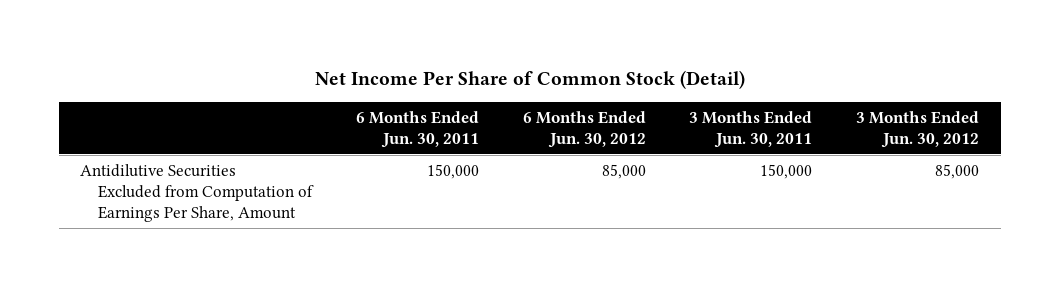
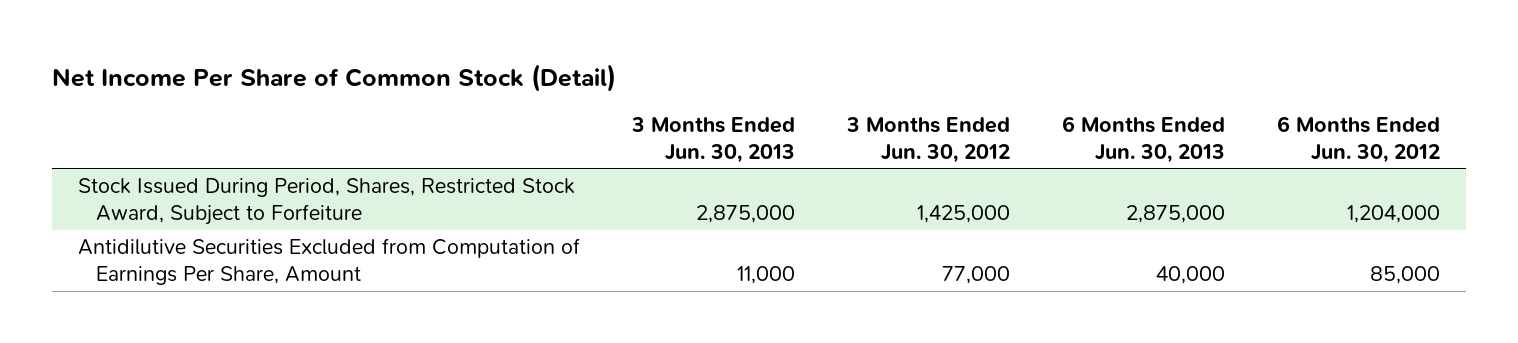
[356,110,480,148] 6 Months Ended Jun. 30, 2011 -> none
[689,110,813,148] 3 Months Ended Jun. 30, 2011 -> none
none -> [631,116,796,164] 3 Months Ended Jun. 30, 2013
none -> [1062,115,1226,164] 6 Months Ended Jun. 30, 2013
none -> [78,178,576,226] Stock Issued During Period, Shares, Restricted Stock Award, Subject to Forfeiture
[934,164,979,180] 85,000 -> [942,266,1011,285] 77,000

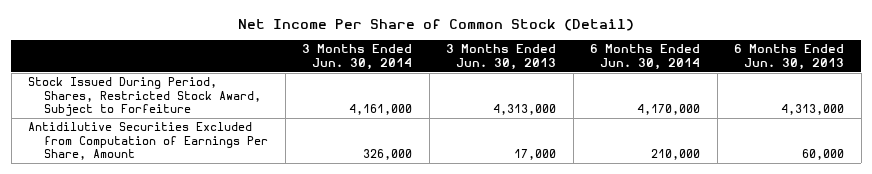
[846,116,1011,164] 3 Months Ended Jun. 30, 2012 -> none
[1277,115,1441,164] 6 Months Ended Jun. 30, 2012 -> none
none -> [302,44,413,71] 3 Months Ended Jun. 30, 2014
none -> [590,44,701,71] 6 Months Ended Jun. 30, 2014
[696,205,796,224] 2,875,000 -> [493,104,557,116] 4,313,000
[1126,205,1226,224] 2,875,000 -> [781,104,845,116] 4,313,000
[737,266,796,285] 11,000 -> [514,149,557,161] 17,000
[1156,266,1226,285] 40,000 -> [802,149,845,161] 60,000

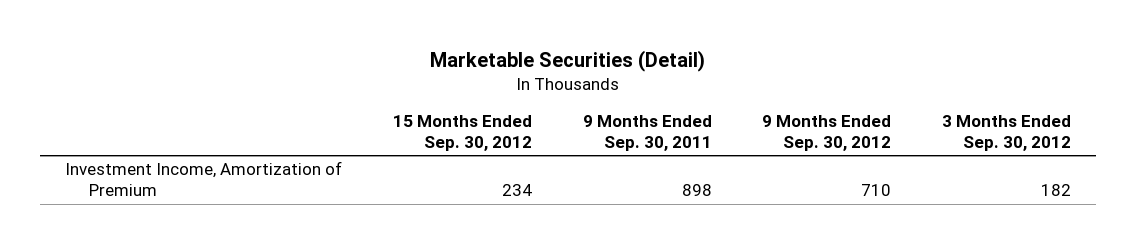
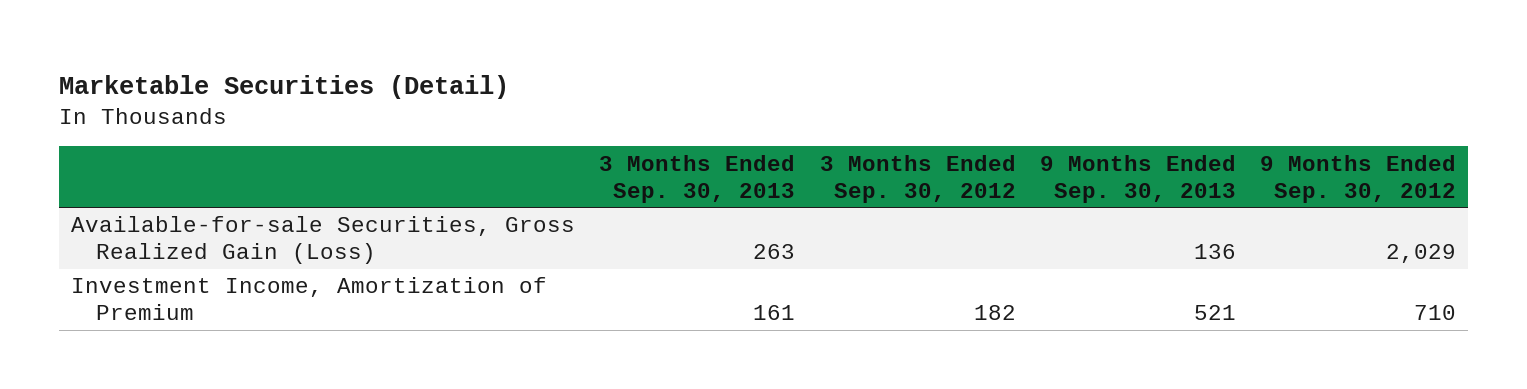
[393,114,533,151] 15 Months Ended Sep. 30, 2012 -> none
[582,114,712,151] 9 Months Ended Sep. 30, 2011 -> none
none -> [599,154,796,203] 3 Months Ended Sep. 30, 2013
none -> [1039,154,1236,203] 9 Months Ended Sep. 30, 2013
none -> [71,216,576,265] Available-for-sale Securities, Gross Realized Gain (Loss)

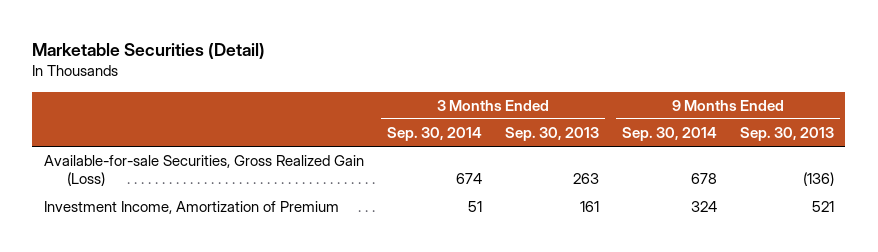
[819,154,1016,203] 3 Months Ended Sep. 30, 2012 -> none
[1259,154,1456,203] 9 Months Ended Sep. 30, 2012 -> none
none -> [386,127,482,142] Sep. 30, 2014
none -> [621,127,717,142] Sep. 30, 2014
[1193,244,1236,260] 136 -> [802,172,834,187] (136)

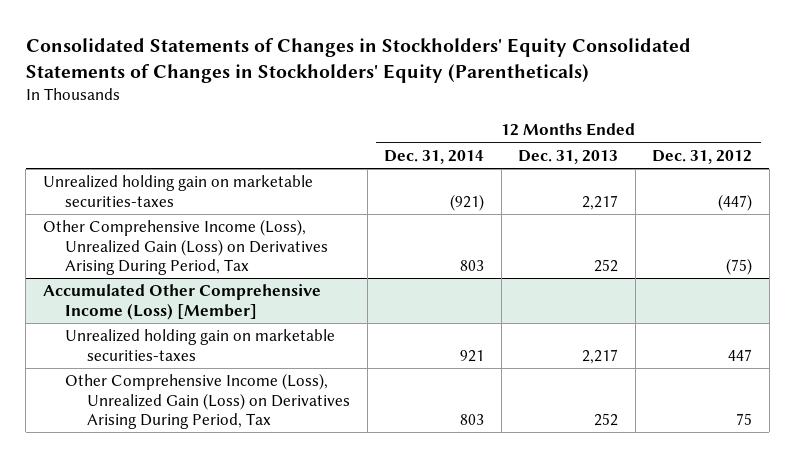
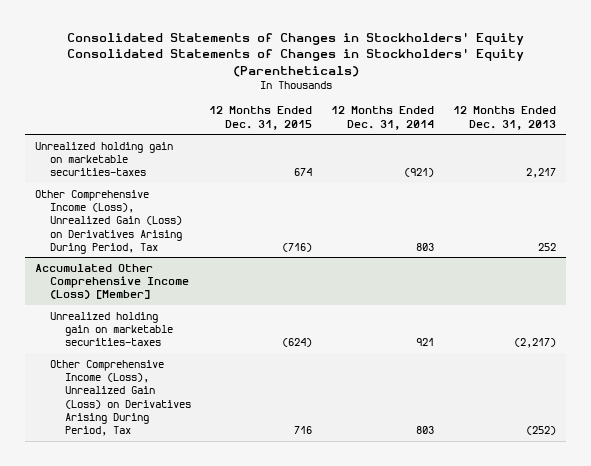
[652,149,753,164] Dec. 31, 2012 -> none
none -> [209,106,313,130] 12 Months Ended Dec. 31, 2015
[582,348,619,364] 2,217 -> [514,338,557,349] (2,217)
[594,413,619,427] 252 -> [526,426,557,436] (252)

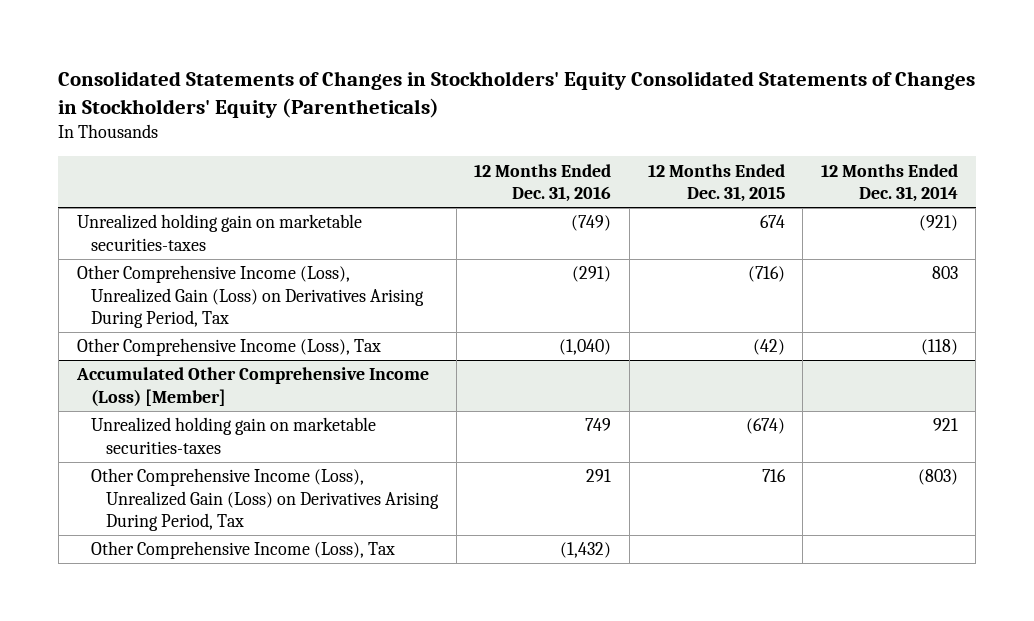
[453,106,557,130] 12 Months Ended Dec. 31, 2013 -> none
none -> [474,163,612,203] 12 Months Ended Dec. 31, 2016
none -> [76,338,381,357] Other Comprehensive Income (Loss), Tax
[282,338,313,348] (624) -> [745,418,785,435] (674)
[416,426,435,435] 803 -> [917,469,958,486] (803)
none -> [91,541,396,560] Other Comprehensive Income (Loss), Tax

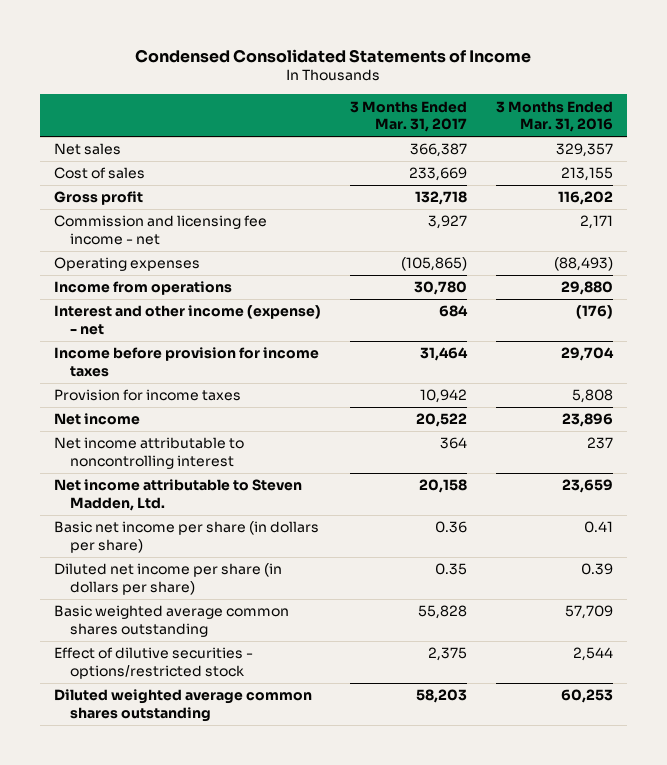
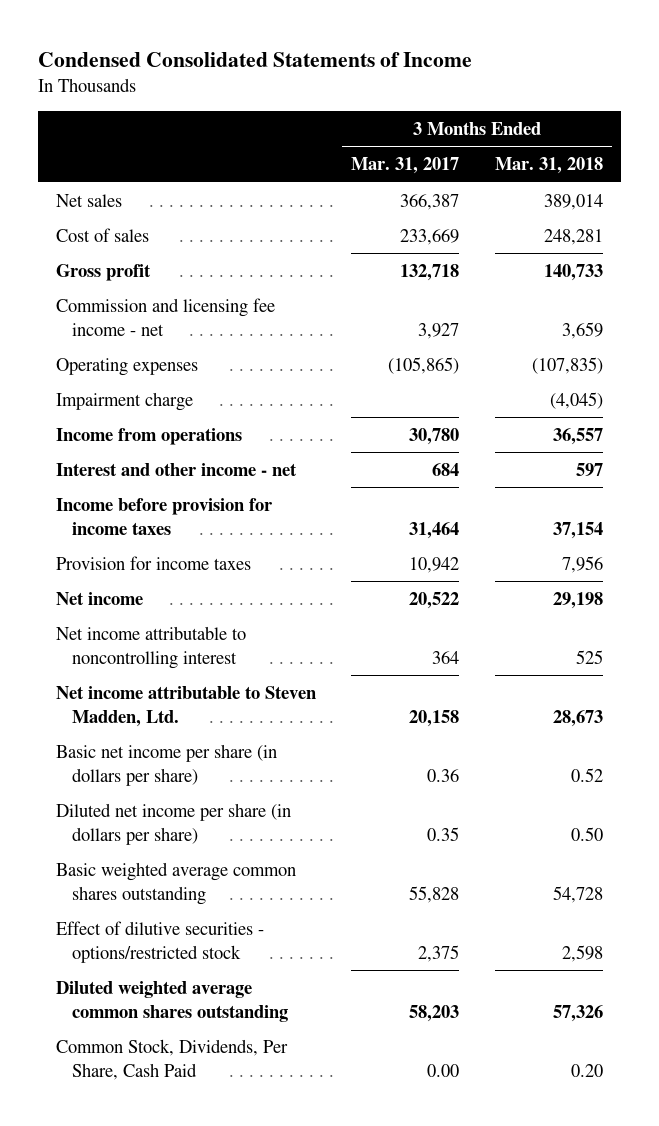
[495,100,613,133] 3 Months Ended Mar. 31, 2016 -> none
none -> [494,157,603,175] Mar. 31, 2018
none -> [55,391,193,411] Impairment charge
[54,305,322,335] Interest and other income (expense) - net -> [55,462,297,476] Interest and other income - net
none -> [55,1038,288,1080] Common Stock, Dividends, Per Share, Cash Paid

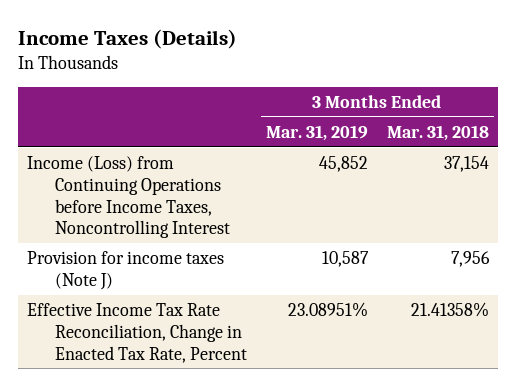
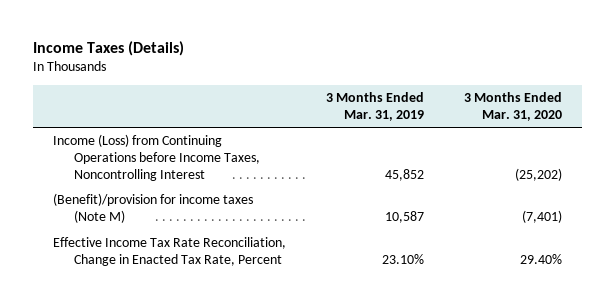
[386,124,489,141] Mar. 31, 2018 -> none
none -> [463,91,562,121] 3 Months Ended Mar. 31, 2020
[27,250,225,290] Provision for income taxes (Note J) -> [52,193,253,224] (Benefit)/provision for income taxes (Note M)
[287,301,368,317] 23.08951% -> [381,254,424,265] 23.10%

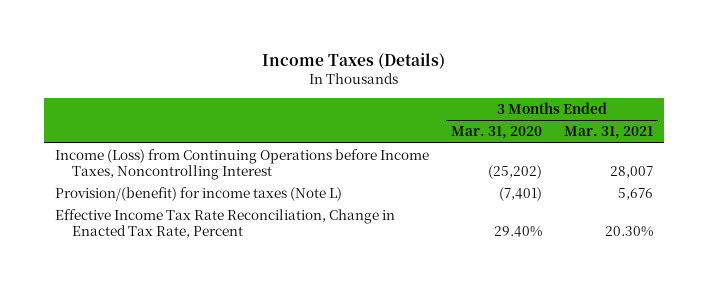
[325,91,424,121] 3 Months Ended Mar. 31, 2019 -> none
none -> [563,126,653,140] Mar. 31, 2021
[52,193,253,224] (Benefit)/provision for income taxes (Note M) -> [55,187,343,202] Provision/(benefit) for income taxes (Note L)

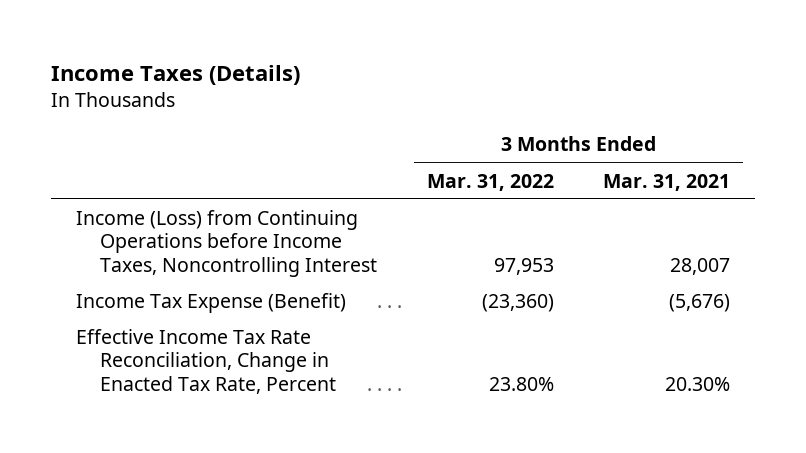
[451,126,543,140] Mar. 31, 2020 -> none
none -> [426,173,554,191] Mar. 31, 2022
[55,187,343,202] Provision/(benefit) for income taxes (Note L) -> [75,293,346,314] Income Tax Expense (Benefit)
[617,188,653,201] 5,676 -> [669,294,731,313] (5,676)

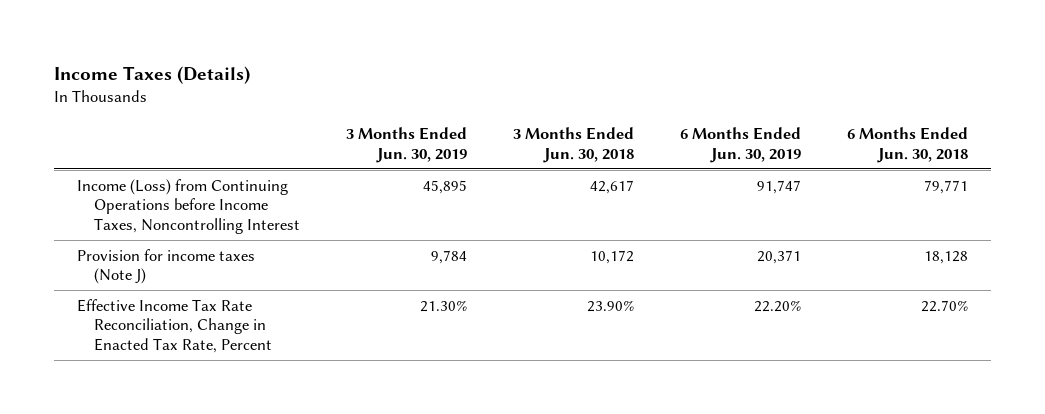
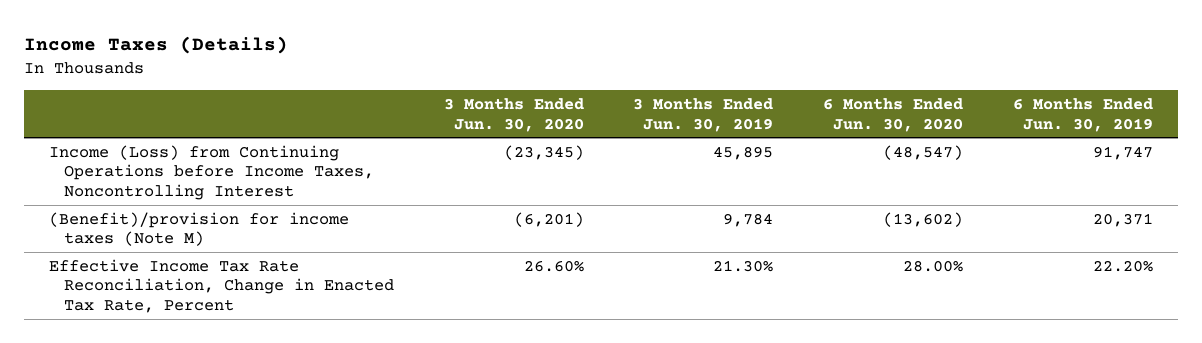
[512,126,634,163] 3 Months Ended Jun. 30, 2018 -> none
[846,126,968,163] 6 Months Ended Jun. 30, 2018 -> none
none -> [443,97,584,132] 3 Months Ended Jun. 30, 2020
none -> [823,97,964,132] 6 Months Ended Jun. 30, 2020
[77,248,256,285] Provision for income taxes (Note J) -> [48,211,349,247] (Benefit)/provision for income taxes (Note M)

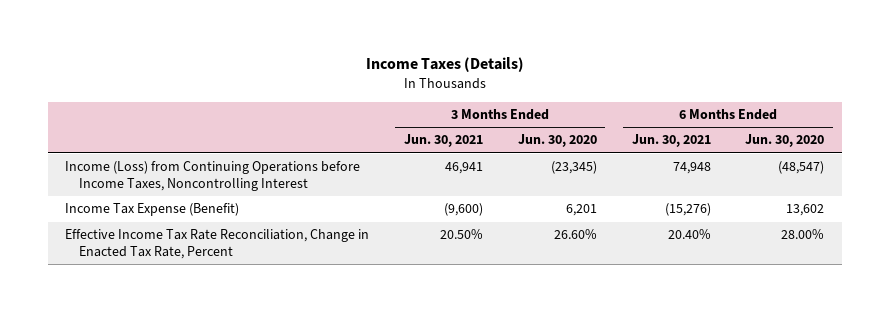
[633,97,774,132] 3 Months Ended Jun. 30, 2019 -> none
[1013,97,1154,132] 6 Months Ended Jun. 30, 2019 -> none
none -> [403,134,483,148] Jun. 30, 2021
none -> [631,134,711,148] Jun. 30, 2021
[48,211,349,247] (Benefit)/provision for income taxes (Note M) -> [65,203,240,217] Income Tax Expense (Benefit)
[513,211,584,227] (6,201) -> [565,204,597,217] 6,201
[883,211,964,227] (13,602) -> [786,204,825,217] 13,602

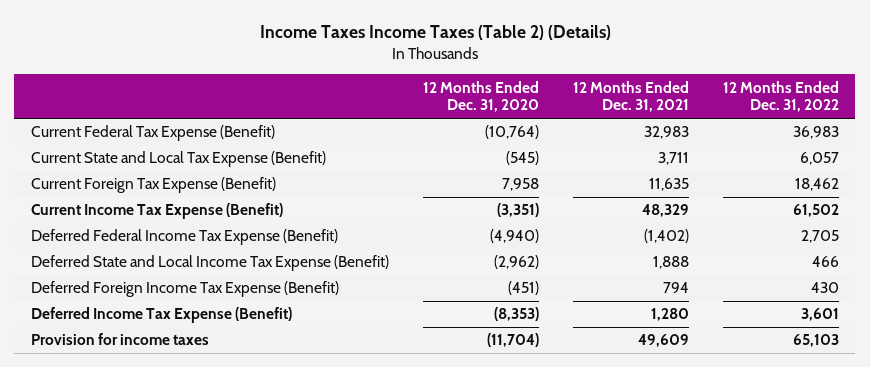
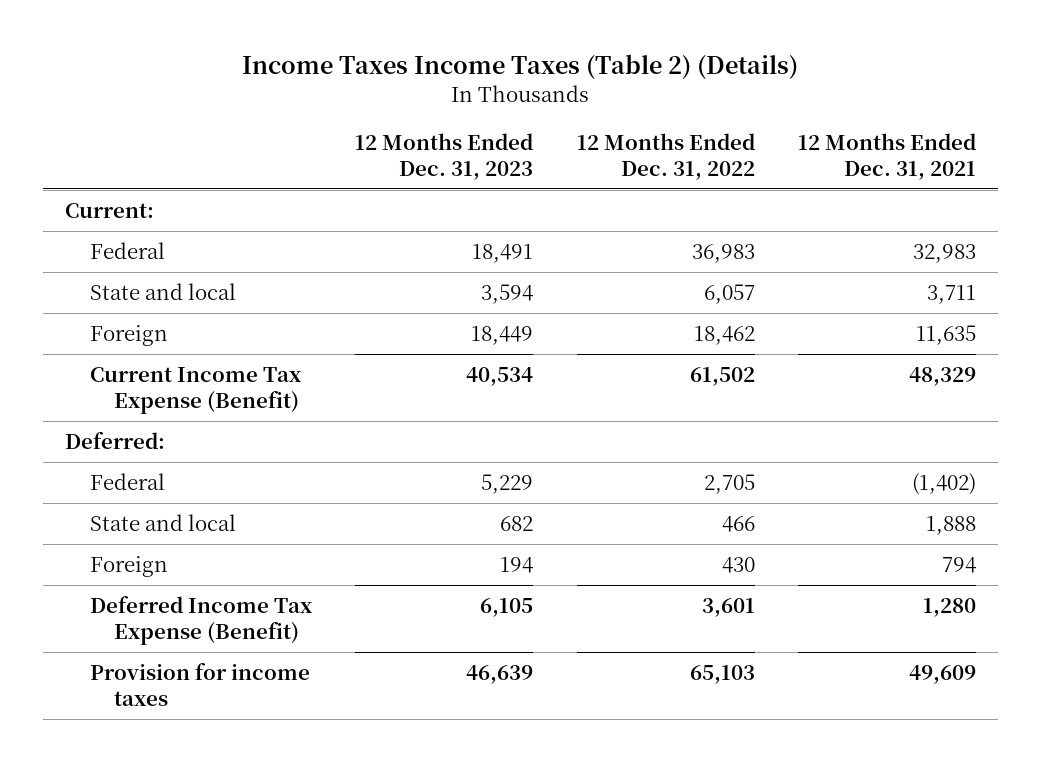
[422,80,539,113] 12 Months Ended Dec. 31, 2020 -> none
none -> [355,132,534,180] 12 Months Ended Dec. 31, 2023
none -> [64,202,154,218] Current:
[31,125,276,142] Current Federal Tax Expense (Benefit) -> [89,241,165,259] Federal
[31,151,327,168] Current State and Local Tax Expense (Benefit) -> [89,282,236,300] State and local
[31,177,277,194] Current Foreign Tax Expense (Benefit) -> [89,324,168,346] Foreign
none -> [64,431,165,449] Deferred:
[31,229,339,246] Deferred Federal Income Tax Expense (Benefit) -> [89,472,165,490] Federal
[31,255,390,272] Deferred State and Local Income Tax Expense (Benefit) -> [89,513,236,531] State and local
[31,281,340,298] Deferred Foreign Income Tax Expense (Benefit) -> [89,555,168,577] Foreign

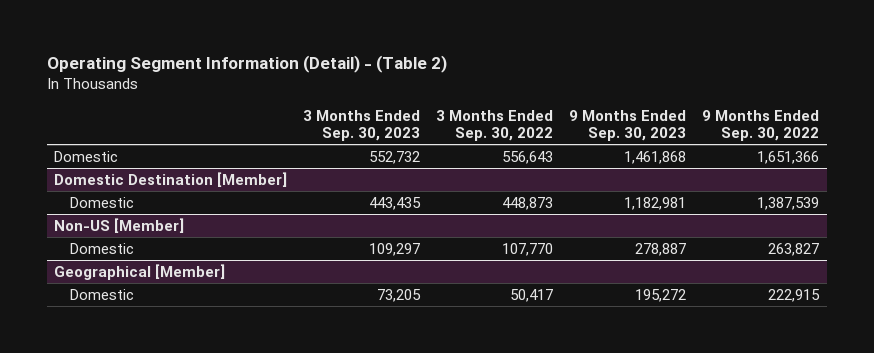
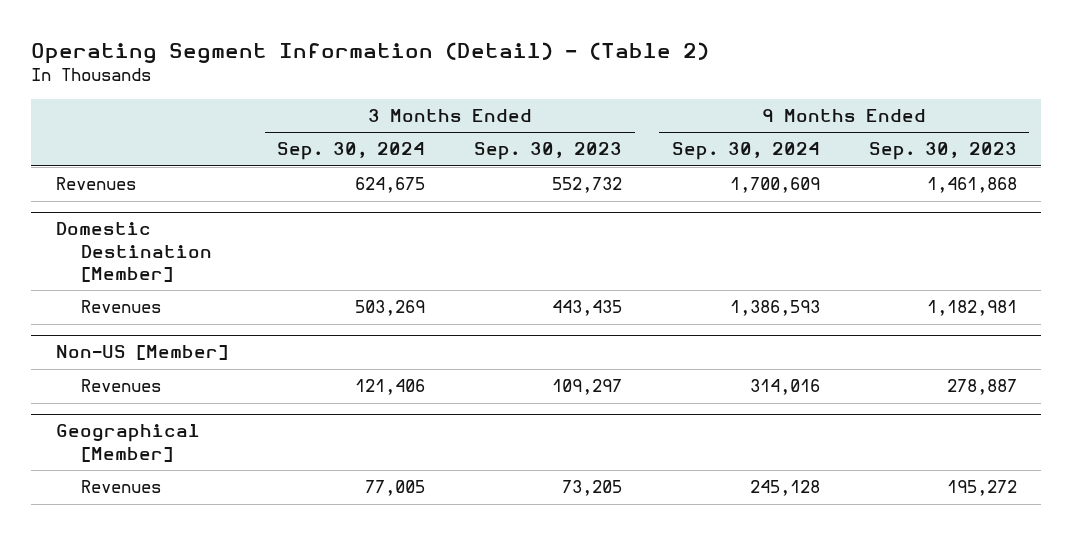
[436,109,554,141] 3 Months Ended Sep. 30, 2022 -> none
[702,109,820,141] 9 Months Ended Sep. 30, 2022 -> none
none -> [277,142,426,161] Sep. 30, 2024
none -> [671,142,820,161] Sep. 30, 2024
[54,150,119,162] Domestic -> [56,177,137,191] Revenues
[69,196,134,208] Domestic -> [81,300,162,314] Revenues
[69,242,134,254] Domestic -> [81,379,162,393] Revenues
[69,288,134,300] Domestic -> [81,480,162,494] Revenues

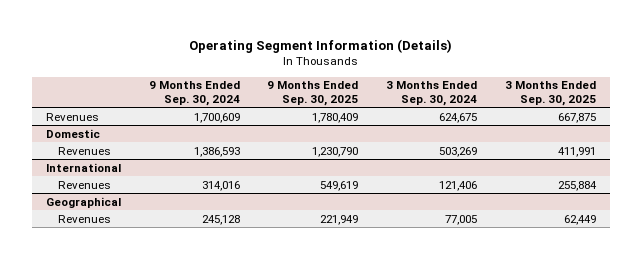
[31,42,710,65] Operating Segment Information (Detail) - (Table 2) -> [188,38,452,53] Operating Segment Information (Details)
[474,142,623,161] Sep. 30, 2023 -> none
[868,142,1017,161] Sep. 30, 2023 -> none
none -> [267,81,359,106] 9 Months Ended Sep. 30, 2025
none -> [504,81,596,106] 3 Months Ended Sep. 30, 2025
[56,222,213,282] Domestic Destination [Member] -> [45,128,100,138] Domestic
[56,345,229,361] Non-US [Member] -> [45,162,121,172] International
[56,424,201,462] Geographical [Member] -> [45,196,121,208] Geographical

